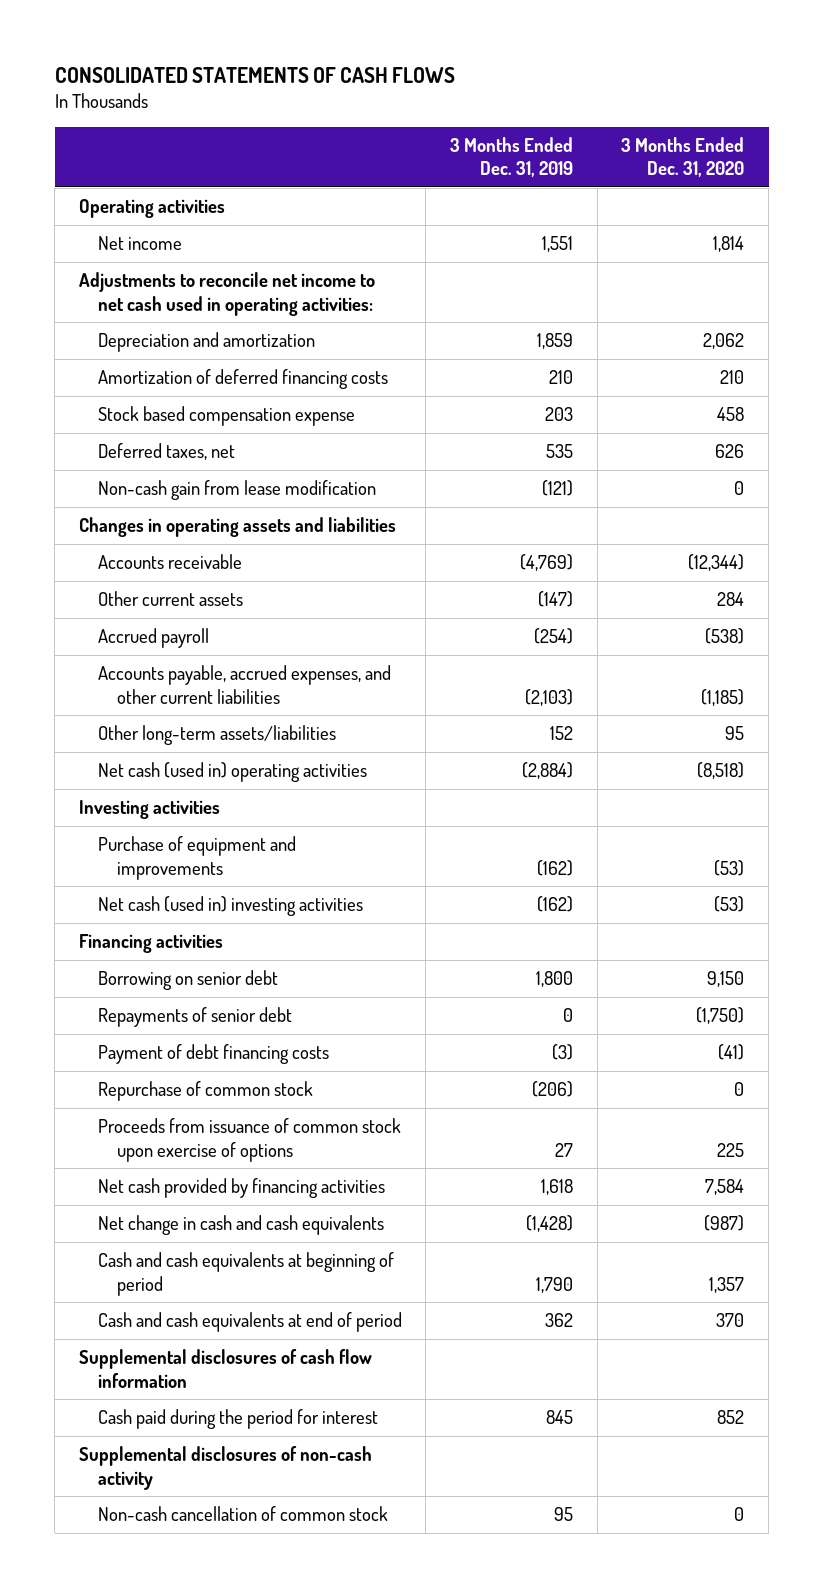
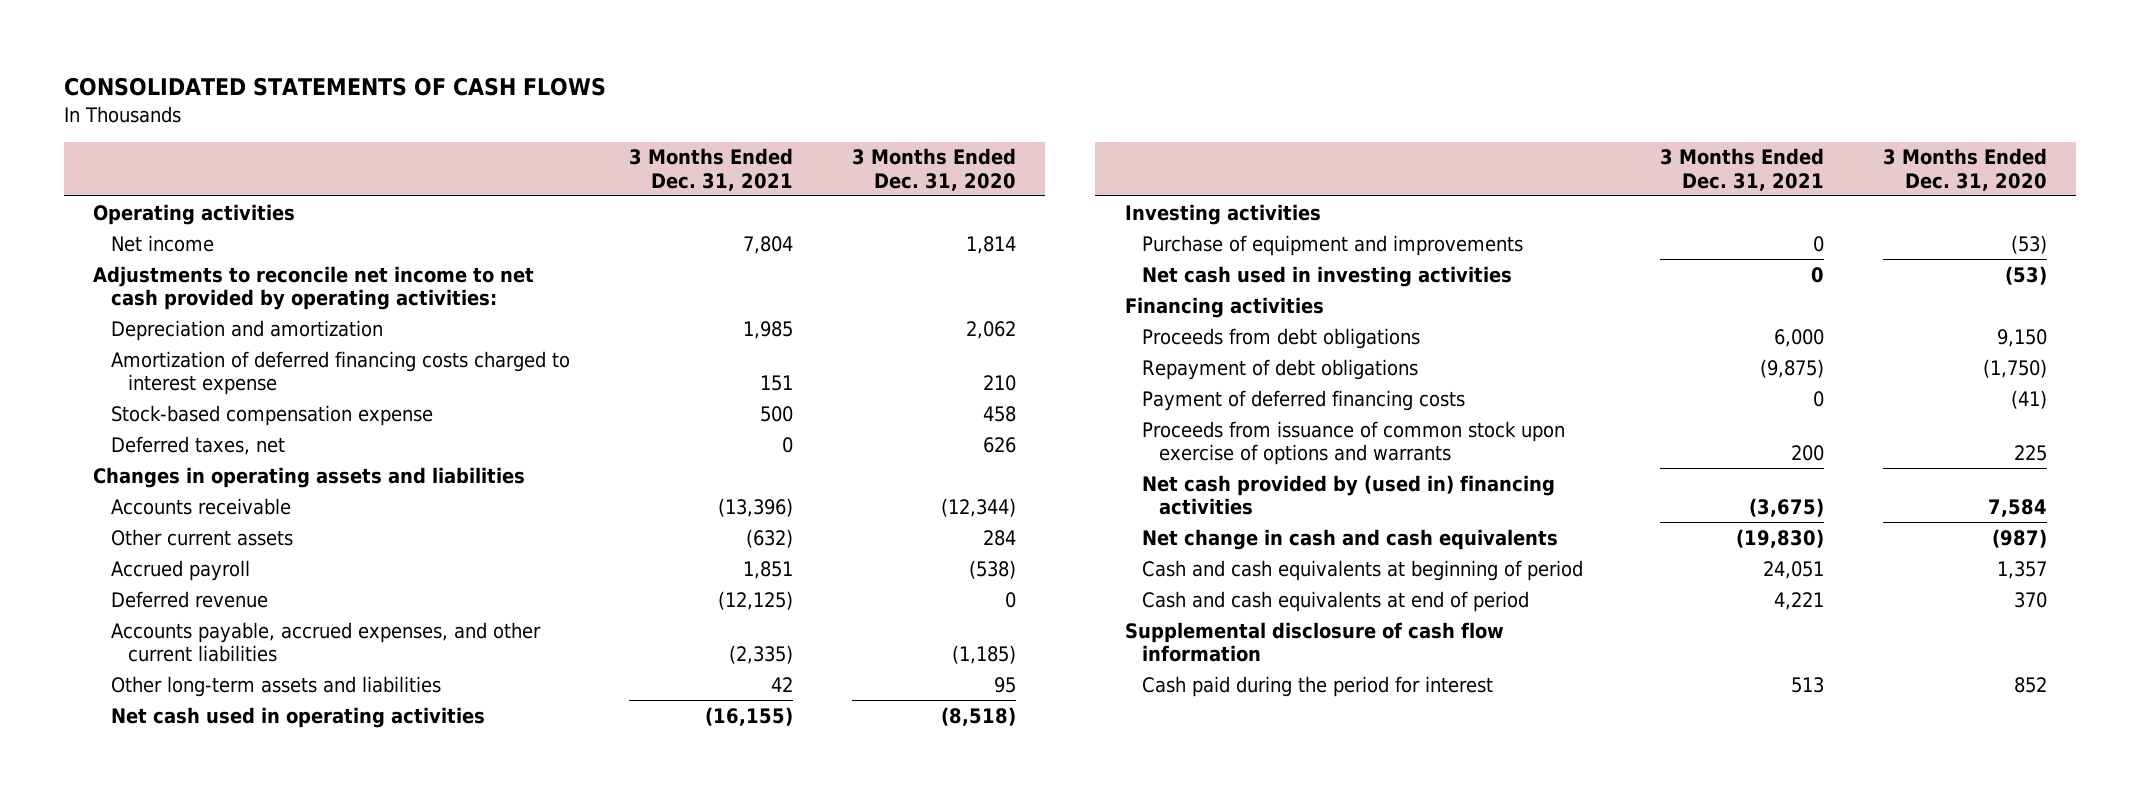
[450,136,574,178] 3 Months Ended Dec. 31, 2019 -> none
none -> [628,148,793,191] 3 Months Ended Dec. 31, 2021
[78,272,375,316] Adjustments to reconcile net income to net cash used in operating activities: -> [93,265,535,311] Adjustments to reconcile net income to net cash provided by operating activities:
[97,369,388,390] Amortization of deferred financing costs -> [110,350,570,396] Amortization of deferred financing costs charged to interest expense
[97,406,355,427] Stock based compensation expense -> [110,404,433,426] Stock-based compensation expense
[97,480,376,501] Non-cash gain from lease modification -> none
none -> [110,590,268,608] Deferred revenue
[97,725,336,746] Other long-term assets/liabilities -> [110,675,441,697] Other long-term assets and liabilities
[97,762,367,783] Net cash (used in) operating activities -> [110,706,485,728] Net cash used in operating activities
[97,896,363,917] Net cash (used in) investing activities -> [1141,265,1512,287] Net cash used in investing activities
[97,1081,313,1102] Repurchase of common stock -> none
[97,970,278,991] Borrowing on senior debt -> [1141,327,1420,349] Proceeds from debt obligations
[97,1007,292,1028] Repayments of senior debt -> [1141,358,1418,380] Repayment of debt obligations
[97,1044,329,1065] Payment of debt financing costs -> [1141,389,1465,411] Payment of deferred financing costs
[97,1118,401,1162] Proceeds from issuance of common stock upon exercise of options -> [1141,420,1565,466] Proceeds from issuance of common stock upon exercise of options and warrants
[97,1178,385,1199] Net cash provided by financing activities -> [1141,474,1555,516] Net cash provided by (used in) financing activities
[78,1349,372,1388] Supplemental disclosures of cash flow information -> [1124,621,1504,663] Supplemental disclosure of cash flow information
[78,1446,372,1490] Supplemental disclosures of non-cash activity -> none
[97,1506,388,1522] Non-cash cancellation of common stock -> none

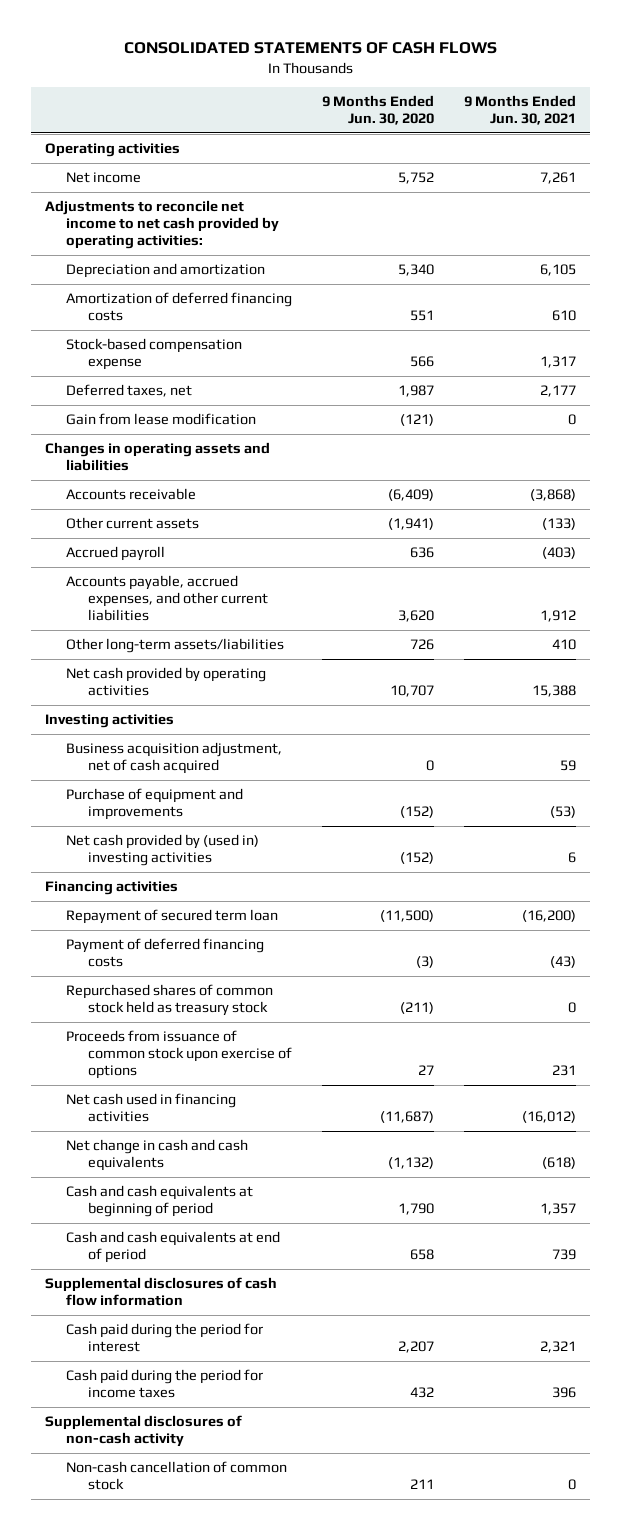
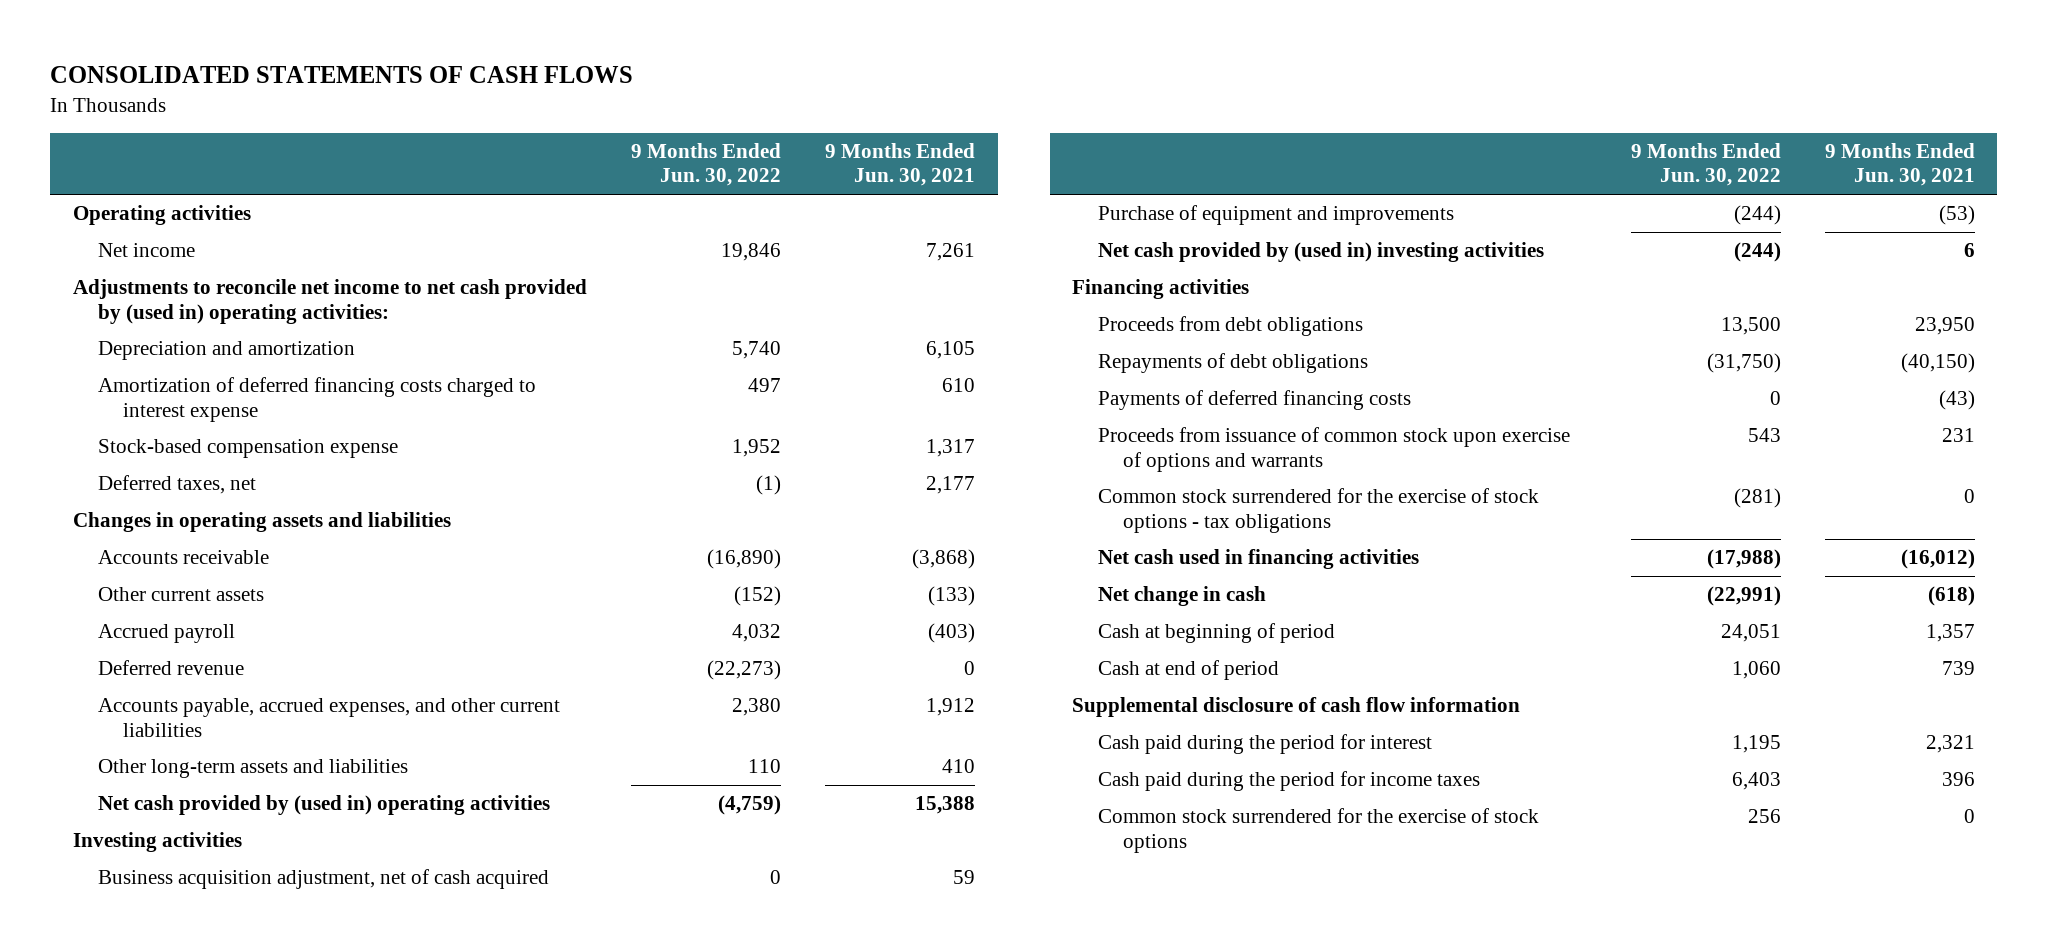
[322,95,435,126] 9 Months Ended Jun. 30, 2020 -> none
none -> [630,143,781,187] 9 Months Ended Jun. 30, 2022
[45,199,280,250] Adjustments to reconcile net income to net cash provided by operating activities: -> [72,279,587,324] Adjustments to reconcile net income to net cash provided by (used in) operating activities:
[66,291,293,322] Amortization of deferred financing costs -> [97,377,536,422] Amortization of deferred financing costs charged to interest expense
[66,412,257,425] Gain from lease modification -> none
none -> [97,660,244,676] Deferred revenue
[66,637,285,653] Other long-term assets/liabilities -> [97,759,408,779] Other long-term assets and liabilities
[66,666,267,697] Net cash provided by operating activities -> [97,795,550,816] Net cash provided by (used in) operating activities
[66,983,274,1017] Repurchased shares of common stock held as treasury stock -> none
none -> [1097,316,1363,337] Proceeds from debt obligations
[66,908,279,924] Repayment of secured term loan -> [1097,353,1368,374] Repayments of debt obligations
[521,909,576,922] (16,200) -> [1901,353,1976,374] (40,150)
[66,937,265,968] Payment of deferred financing costs -> [1097,390,1411,411] Payments of deferred financing costs
[66,1029,292,1080] Proceeds from issuance of common stock upon exercise of options -> [1097,427,1570,472] Proceeds from issuance of common stock upon exercise of options and warrants
none -> [1097,488,1539,533] Common stock surrendered for the exercise of stock options - tax obligations
[66,1138,249,1172] Net change in cash and cash equivalents -> [1097,586,1266,607] Net change in cash
[66,1184,254,1218] Cash and cash equivalents at beginning of period -> [1097,623,1335,644] Cash at beginning of period
[66,1230,281,1264] Cash and cash equivalents at end of period -> [1097,660,1279,681] Cash at end of period
[45,1276,278,1307] Supplemental disclosures of cash flow information -> [1072,697,1521,718] Supplemental disclosure of cash flow information
[45,1414,243,1448] Supplemental disclosures of non-cash activity -> none
[66,1460,288,1491] Non-cash cancellation of common stock -> none
none -> [1097,808,1539,853] Common stock surrendered for the exercise of stock options

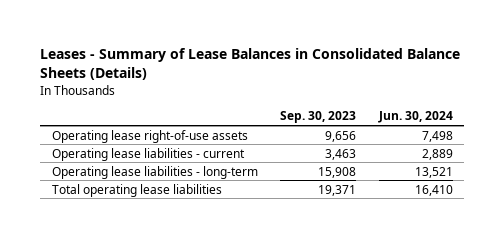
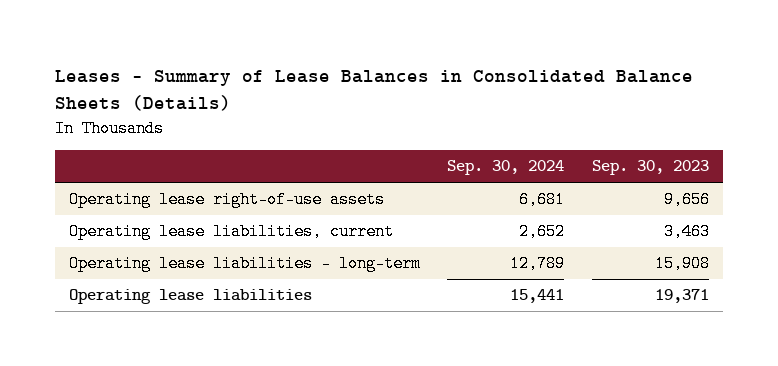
[377,111,453,124] Jun. 30, 2024 -> none
none -> [447,160,565,176] Sep. 30, 2024
[51,147,245,161] Operating lease liabilities - current -> [68,223,394,241] Operating lease liabilities, current
[51,183,222,197] Total operating lease liabilities -> [68,289,312,305] Operating lease liabilities

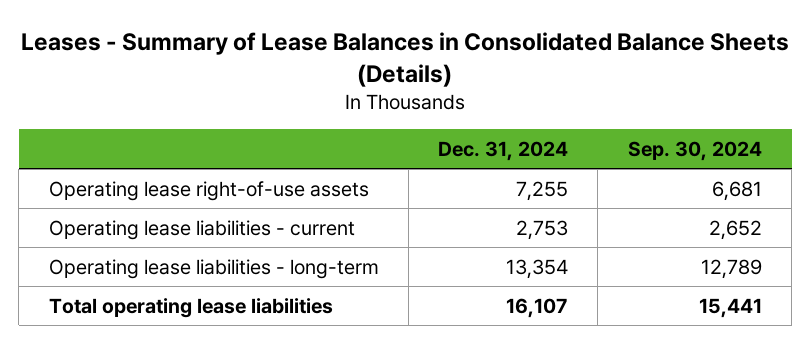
[591,160,709,176] Sep. 30, 2023 -> none
none -> [438,140,569,161] Dec. 31, 2024
[68,223,394,241] Operating lease liabilities, current -> [48,219,355,240] Operating lease liabilities - current
[68,289,312,305] Operating lease liabilities -> [48,297,333,318] Total operating lease liabilities

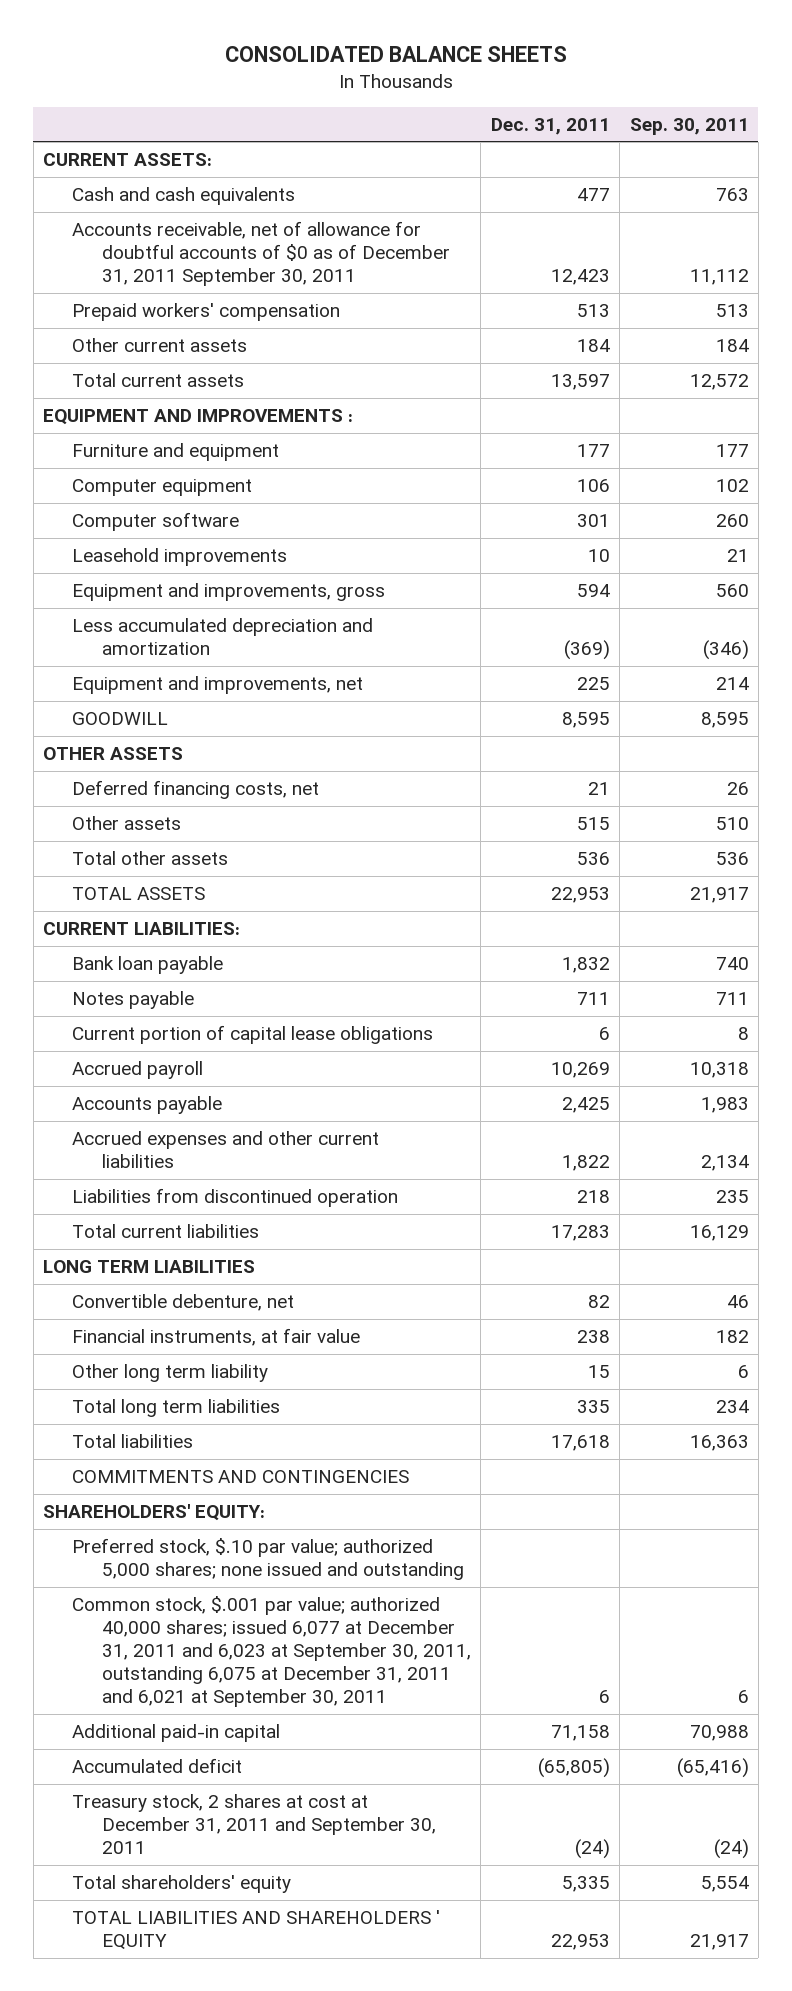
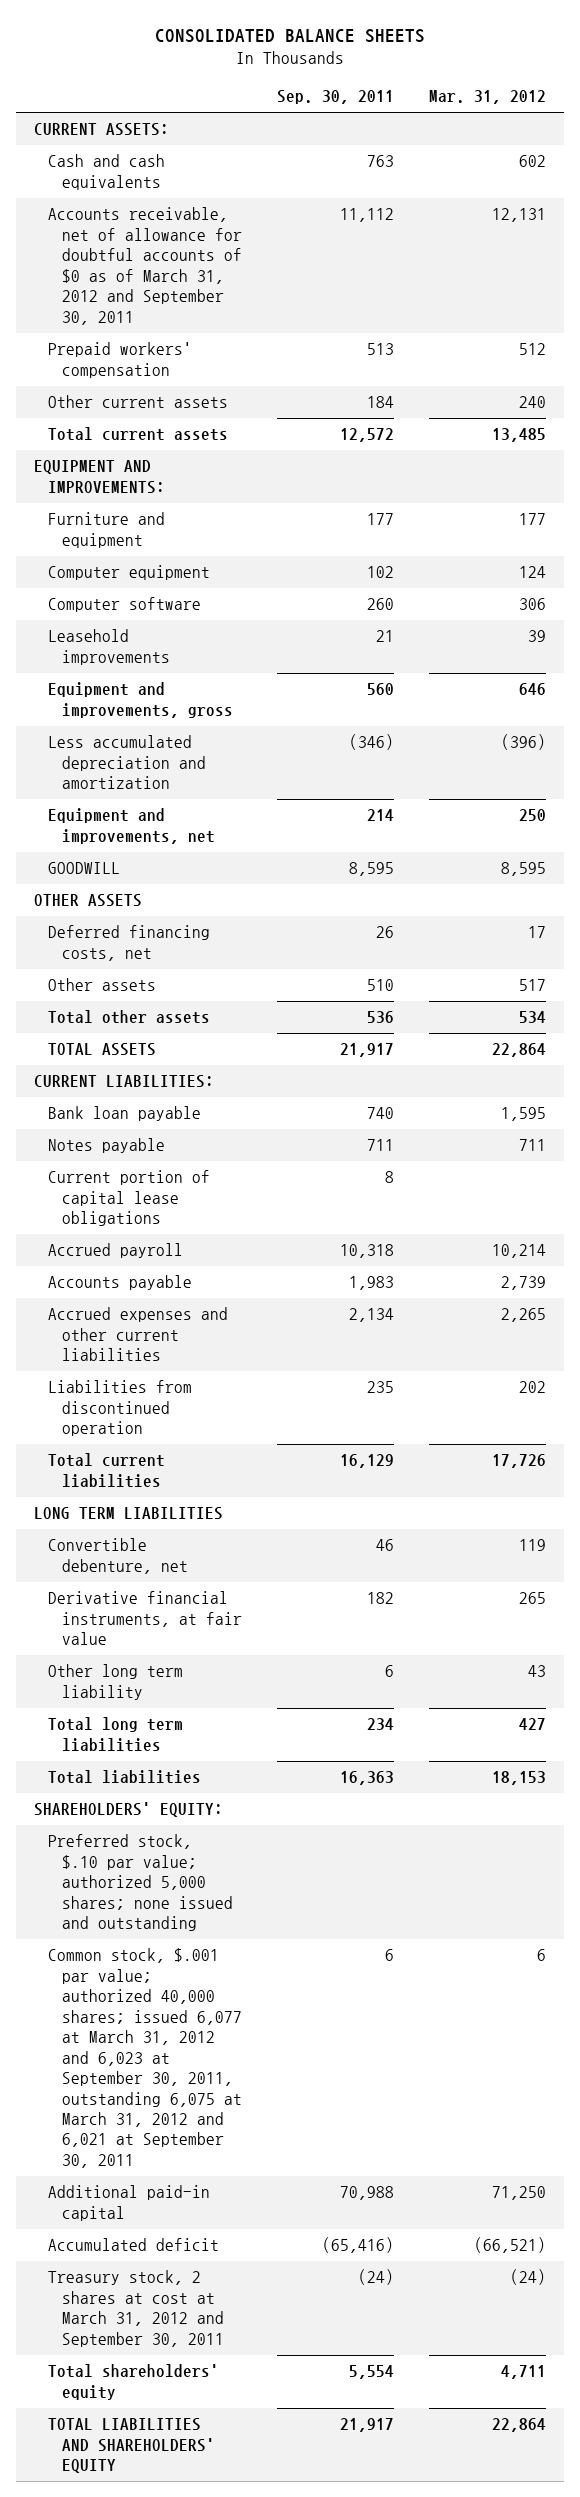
[490,117,610,135] Dec. 31, 2011 -> none
none -> [429,90,547,105] Mar. 31, 2012
[72,221,450,287] Accounts receivable, net of allowance for doubtful accounts of $0 as of December 31, 2011 September 30, 2011 -> [47,207,242,325] Accounts receivable, net of allowance for doubtful accounts of $0 as of March 31, 2012 and September 30, 2011
[43,409,354,426] EQUIPMENT AND IMPROVEMENTS : -> [33,460,165,494] EQUIPMENT AND IMPROVEMENTS:
[72,1328,361,1347] Financial instruments, at fair value -> [47,1591,242,1646] Derivative financial instruments, at fair value
[72,1470,410,1484] COMMITMENTS AND CONTINGENCIES -> none
[72,1596,471,1708] Common stock, $.001 par value; authorized 40,000 shares; issued 6,077 at December 31, 2011 and 6,023 at September 30, 2011, outstanding 6,075 at December 31, 2011 and 6,021 at September 30, 2011 -> [47,1948,242,2168] Common stock, $.001 par value; authorized 40,000 shares; issued 6,077 at March 31, 2012 and 6,023 at September 30, 2011, outstanding 6,075 at March 31, 2012 and 6,021 at September 30, 2011
[72,1794,436,1855] Treasury stock, 2 shares at cost at December 31, 2011 and September 30, 2011 -> [47,2270,224,2347] Treasury stock, 2 shares at cost at March 31, 2012 and September 30, 2011
[72,1910,441,1951] TOTAL LIABILITIES AND SHAREHOLDERS ' EQUITY -> [47,2418,215,2474] TOTAL LIABILITIES AND SHAREHOLDERS' EQUITY

